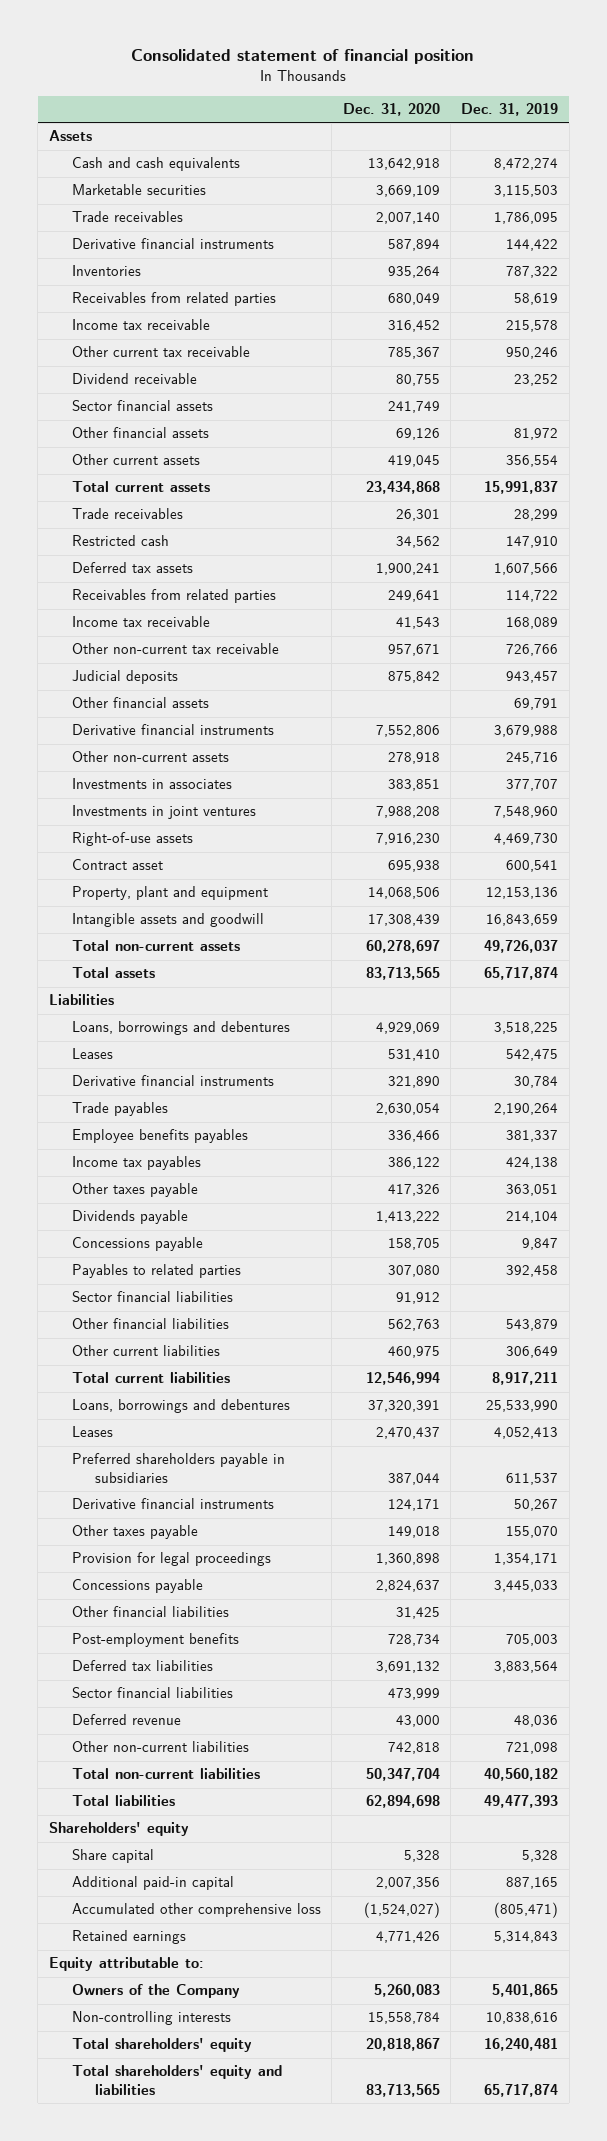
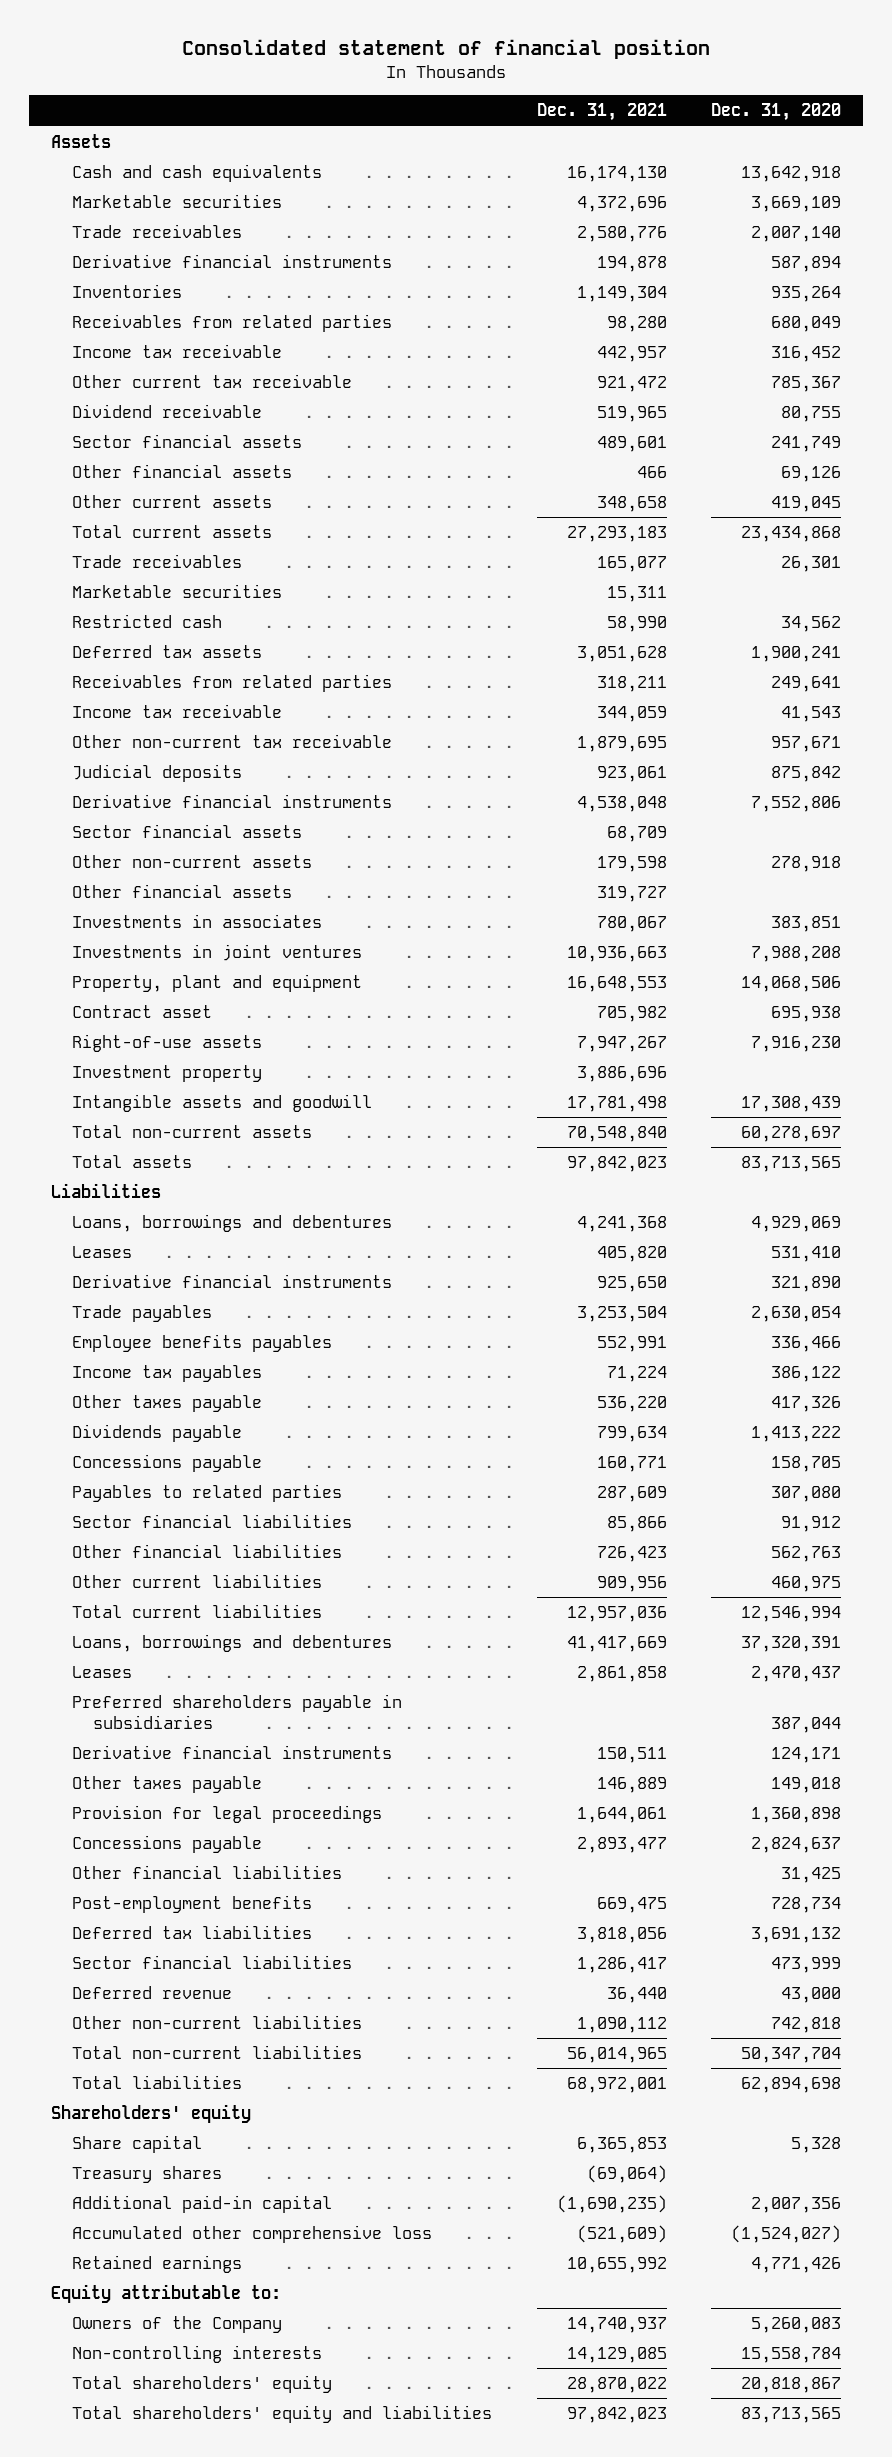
[461,102,559,116] Dec. 31, 2019 -> none
none -> [536,103,667,122] Dec. 31, 2021
none -> [72,584,283,599] Marketable securities
none -> [72,824,303,839] Sector financial assets
[71,697,209,709] Other financial assets -> [72,884,293,899] Other financial assets
[71,859,163,871] Contract asset -> [72,1005,213,1019] Contract asset
[71,832,193,847] Right-of-use assets -> [72,1034,263,1053] Right-of-use assets
none -> [72,1065,263,1083] Investment property
none -> [72,2166,223,2184] Treasury shares

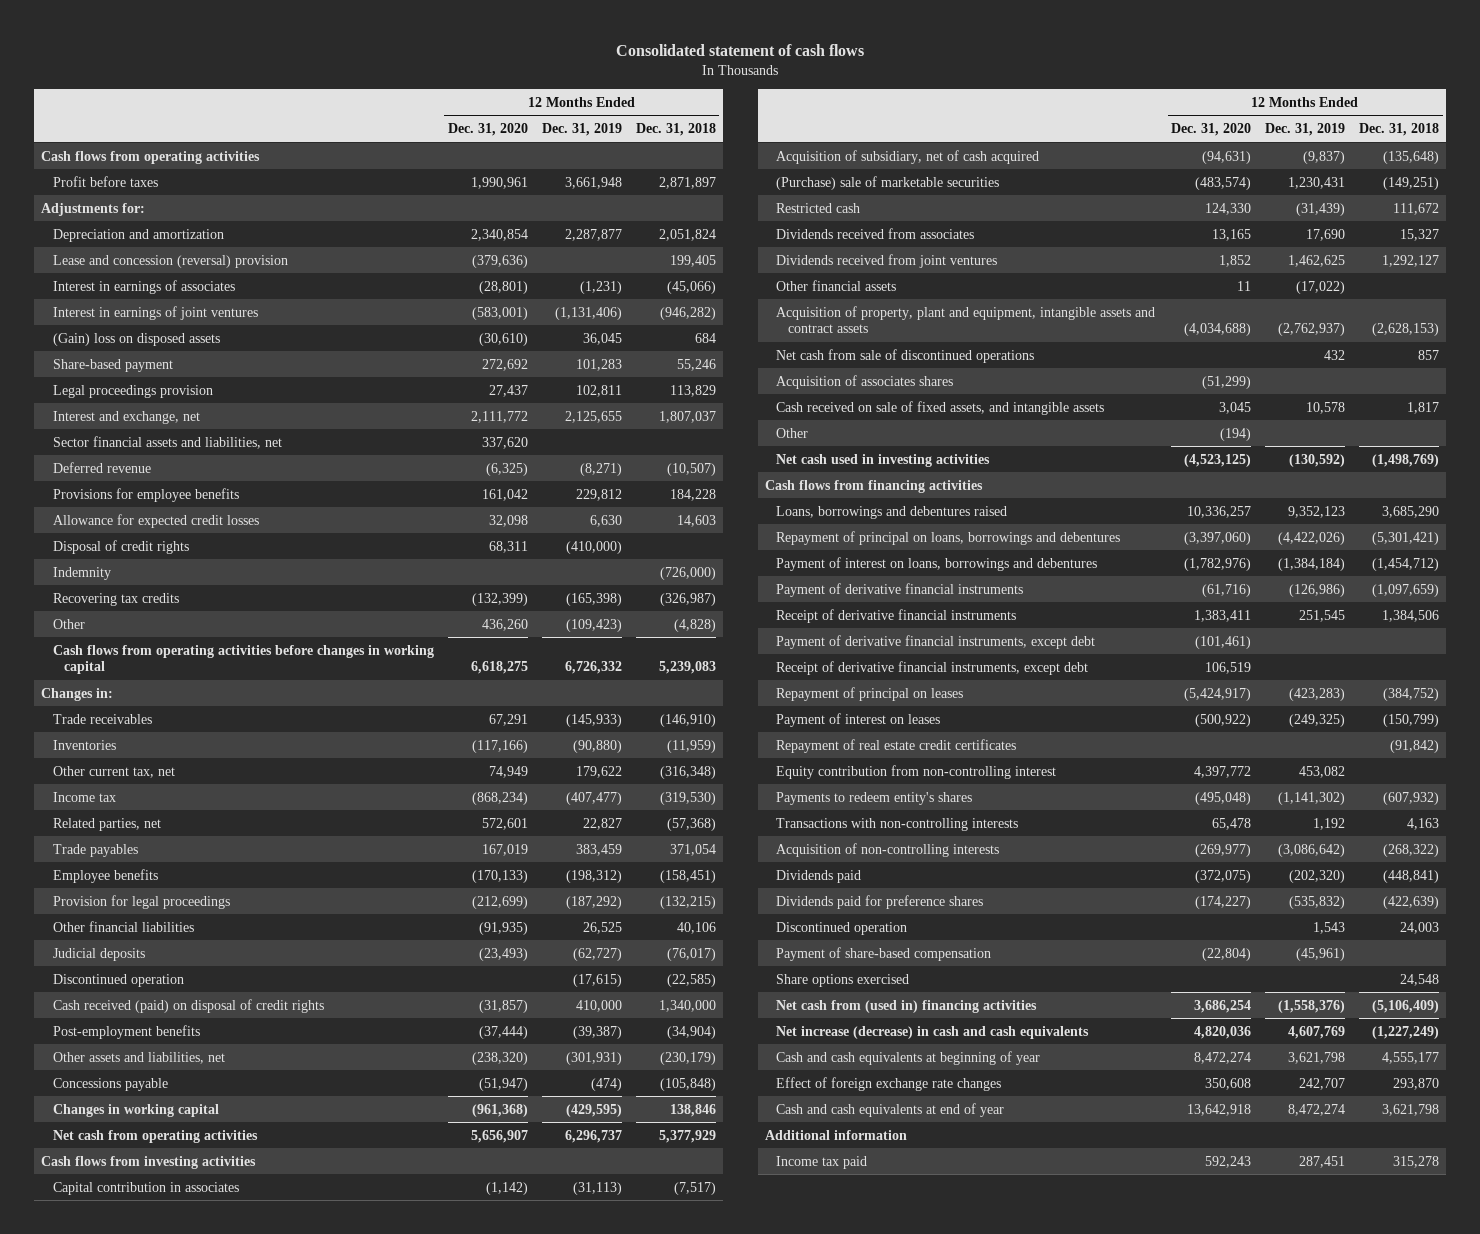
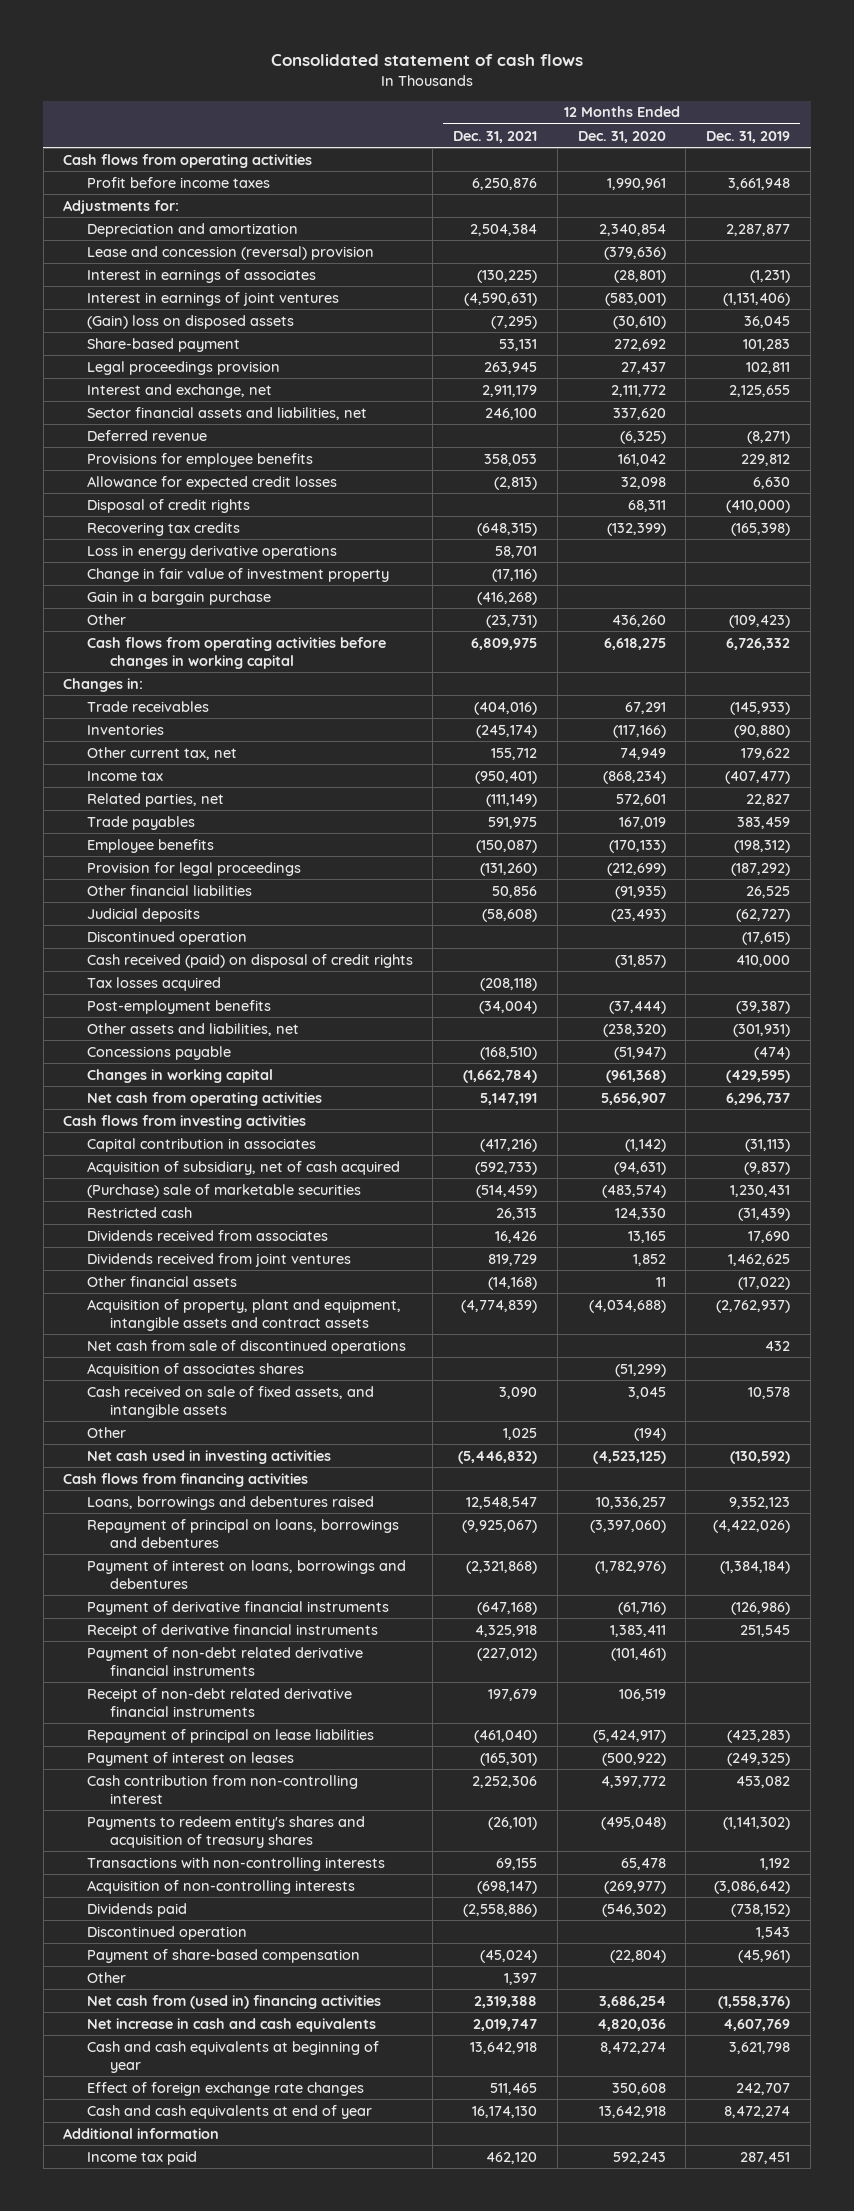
[635,122,716,136] Dec. 31, 2018 -> none
none -> [453,130,538,143] Dec. 31, 2021
[52,175,158,187] Profit before taxes -> [86,176,270,188] Profit before income taxes
[52,566,111,580] Indemnity -> none
none -> [86,544,337,559] Loss in energy derivative operations
none -> [86,567,389,582] Change in fair value of investment property
none -> [86,590,271,605] Gain in a bargain purchase
none -> [86,976,221,991] Tax losses acquired
[776,634,1096,649] Payment of derivative financial instruments, except debt -> [86,1646,363,1676] Payment of non-debt related derivative financial instruments
[776,660,1089,675] Receipt of derivative financial instruments, except debt -> [86,1687,352,1717] Receipt of non-debt related derivative financial instruments
[776,686,964,701] Repayment of principal on leases -> [86,1728,374,1743] Repayment of principal on lease liabilities
[776,738,1017,753] Repayment of real estate credit certificates -> none
[776,764,1057,779] Equity contribution from non-controlling interest -> [86,1774,358,1804] Cash contribution from non-controlling interest
[776,791,973,805] Payments to redeem entity's shares -> [86,1815,365,1848] Payments to redeem entity's shares and acquisition of treasury shares
[776,894,984,909] Dividends paid for preference shares -> none
[1195,869,1252,883] (372,075) -> [601,1903,666,1917] (546,302)
[1289,869,1346,883] (202,320) -> [731,1903,791,1917] (738,152)
[776,973,910,987] Share options exercised -> none
none -> [86,1971,126,1983] Other
[776,1025,1090,1039] Net increase (decrease) in cash and cash equivalents -> [86,2017,376,2032] Net increase in cash and cash equivalents

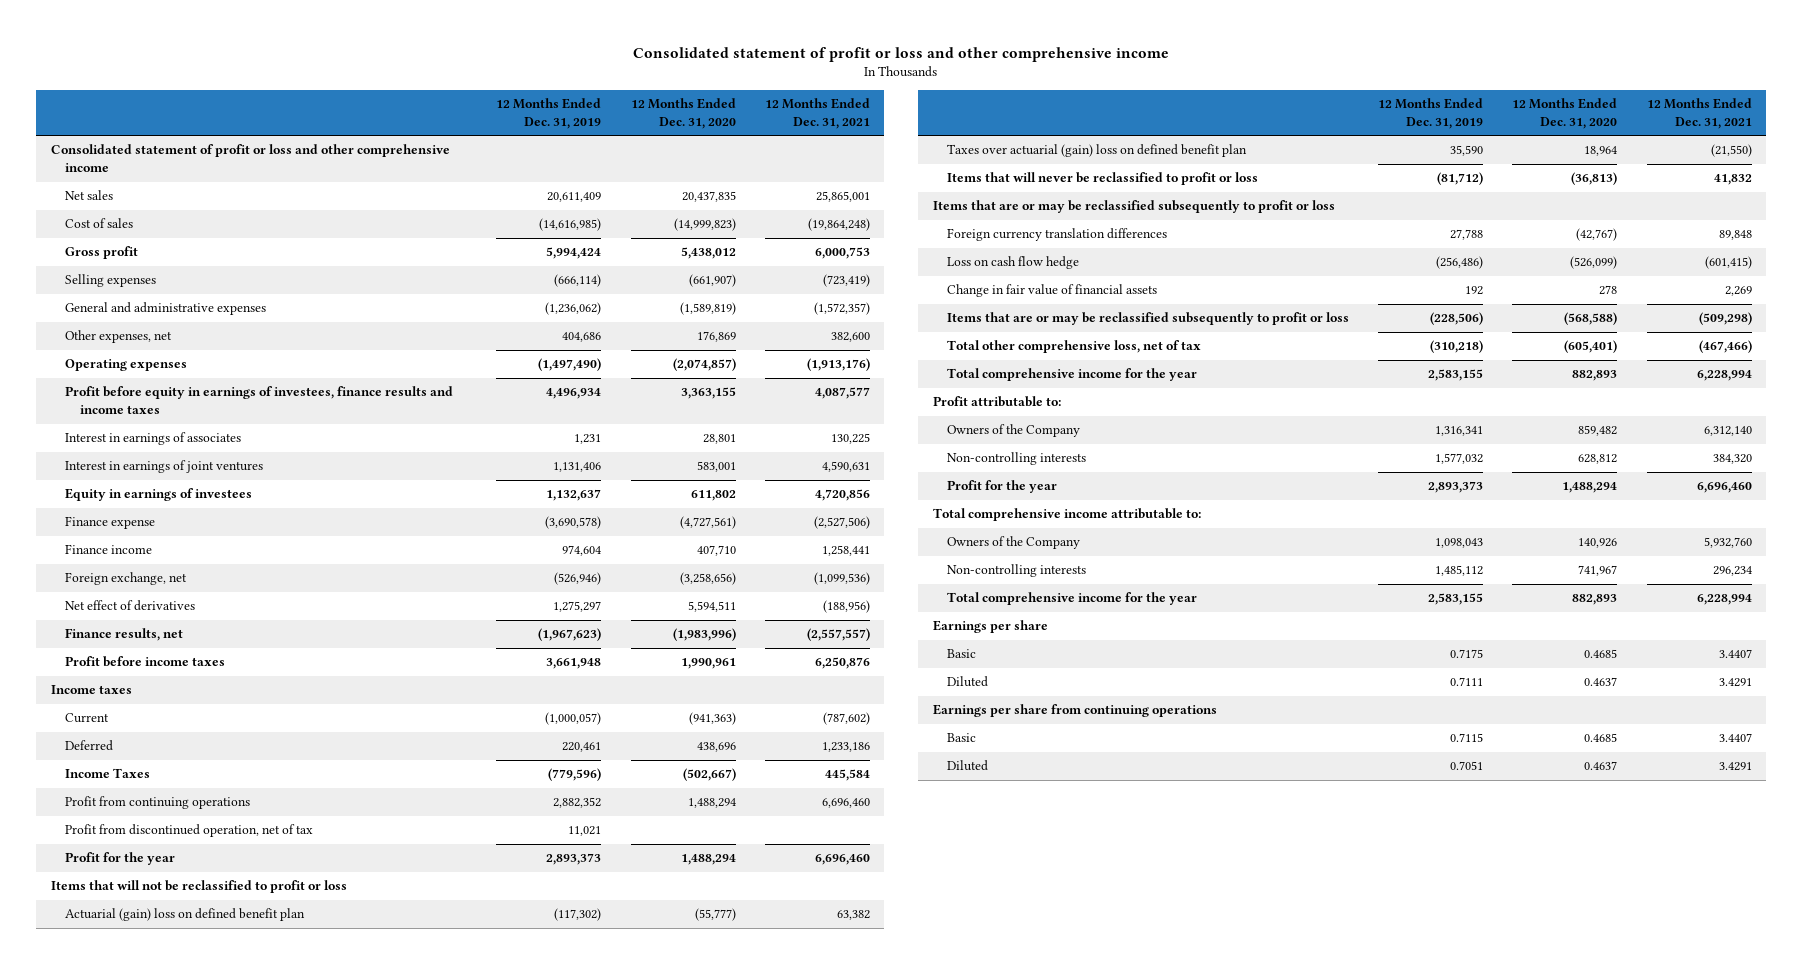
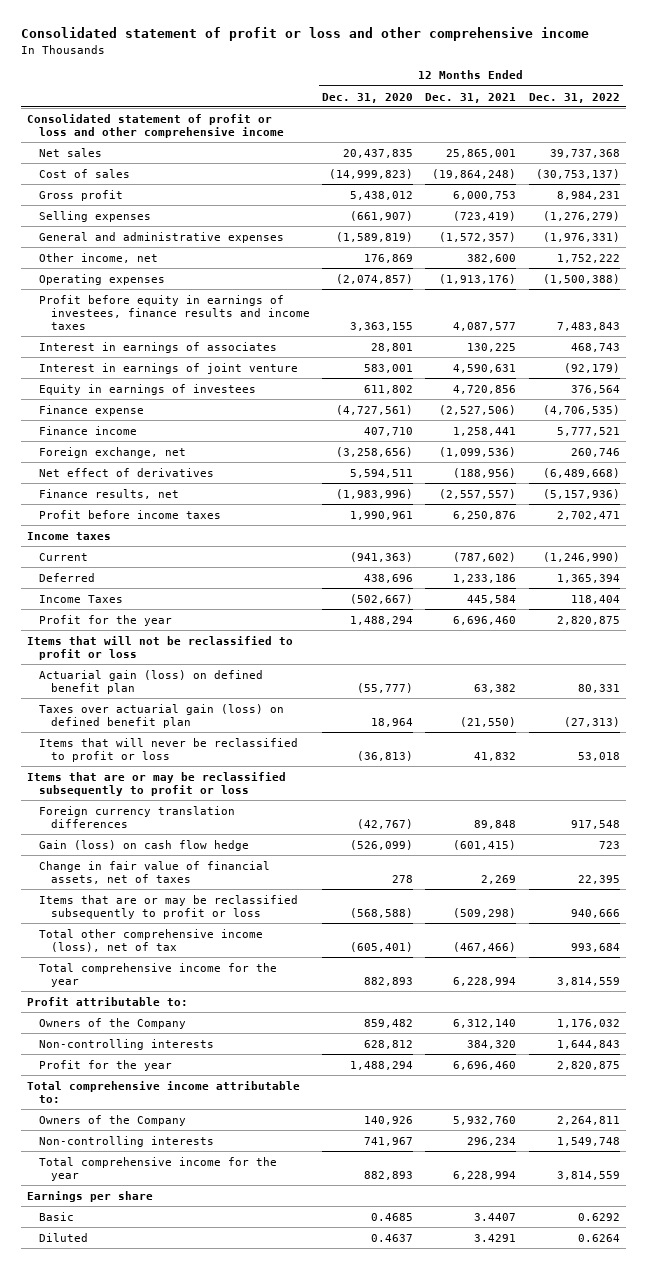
[496,98,602,129] 12 Months Ended Dec. 31, 2019 -> none
none -> [528,92,620,103] Dec. 31, 2022
[65,330,173,344] Other expenses, net -> [38,252,158,263] Other income, net
[65,460,264,474] Interest in earnings of joint ventures -> [38,362,298,374] Interest in earnings of joint venture
[65,796,251,810] Profit from continuing operations -> none
[65,824,314,838] Profit from discontinued operation, net of tax -> none
[65,908,306,922] Actuarial (gain) loss on defined benefit plan -> [38,669,263,694] Actuarial gain (loss) on defined benefit plan
[947,144,1248,158] Taxes over actuarial (gain) loss on defined benefit plan -> [38,703,284,728] Taxes over actuarial gain (loss) on defined benefit plan
[947,256,1080,270] Loss on cash flow hedge -> [38,839,249,851] Gain (loss) on cash flow hedge
[947,284,1158,298] Change in fair value of financial assets -> [38,860,270,884] Change in fair value of financial assets, net of taxes
[947,340,1202,354] Total other comprehensive loss, net of tax -> [38,928,263,952] Total other comprehensive income (loss), net of tax
[932,704,1217,718] Earnings per share from continuing operations -> none
[947,733,977,743] Basic -> none
[947,760,989,772] Diluted -> none

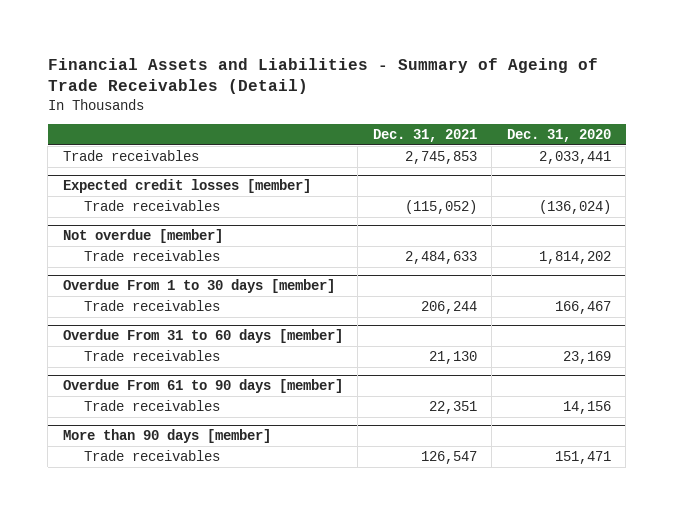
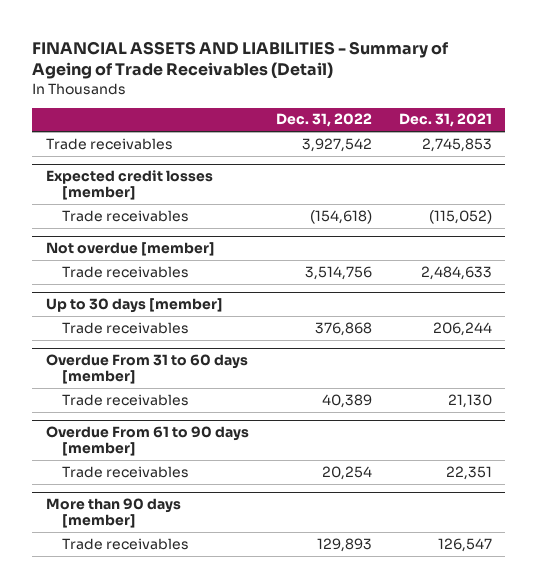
[47,57,598,95] Financial Assets and Liabilities - Summary of Ageing of Trade Receivables (Detail) -> [32,40,450,80] FINANCIAL ASSETS AND LIABILITIES - Summary of Ageing of Trade Receivables (Detail)
[506,129,611,143] Dec. 31, 2020 -> none
none -> [275,113,372,128] Dec. 31, 2022
[62,279,335,294] Overdue From 1 to 30 days [member] -> [45,297,223,313] Up to 30 days [member]

